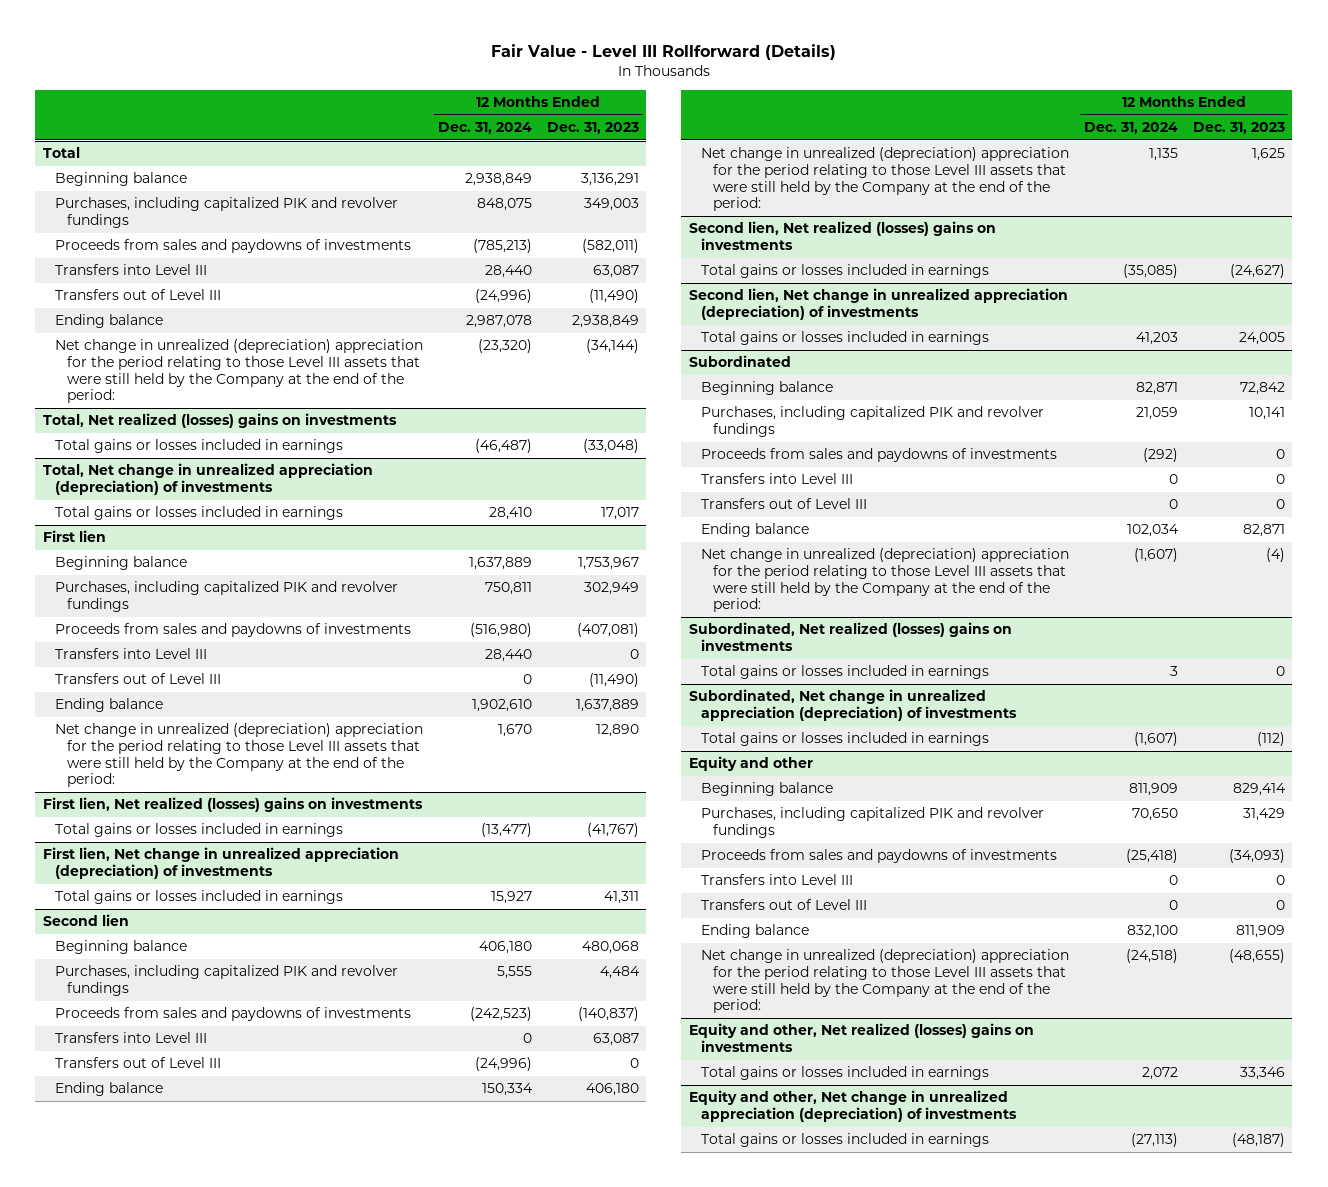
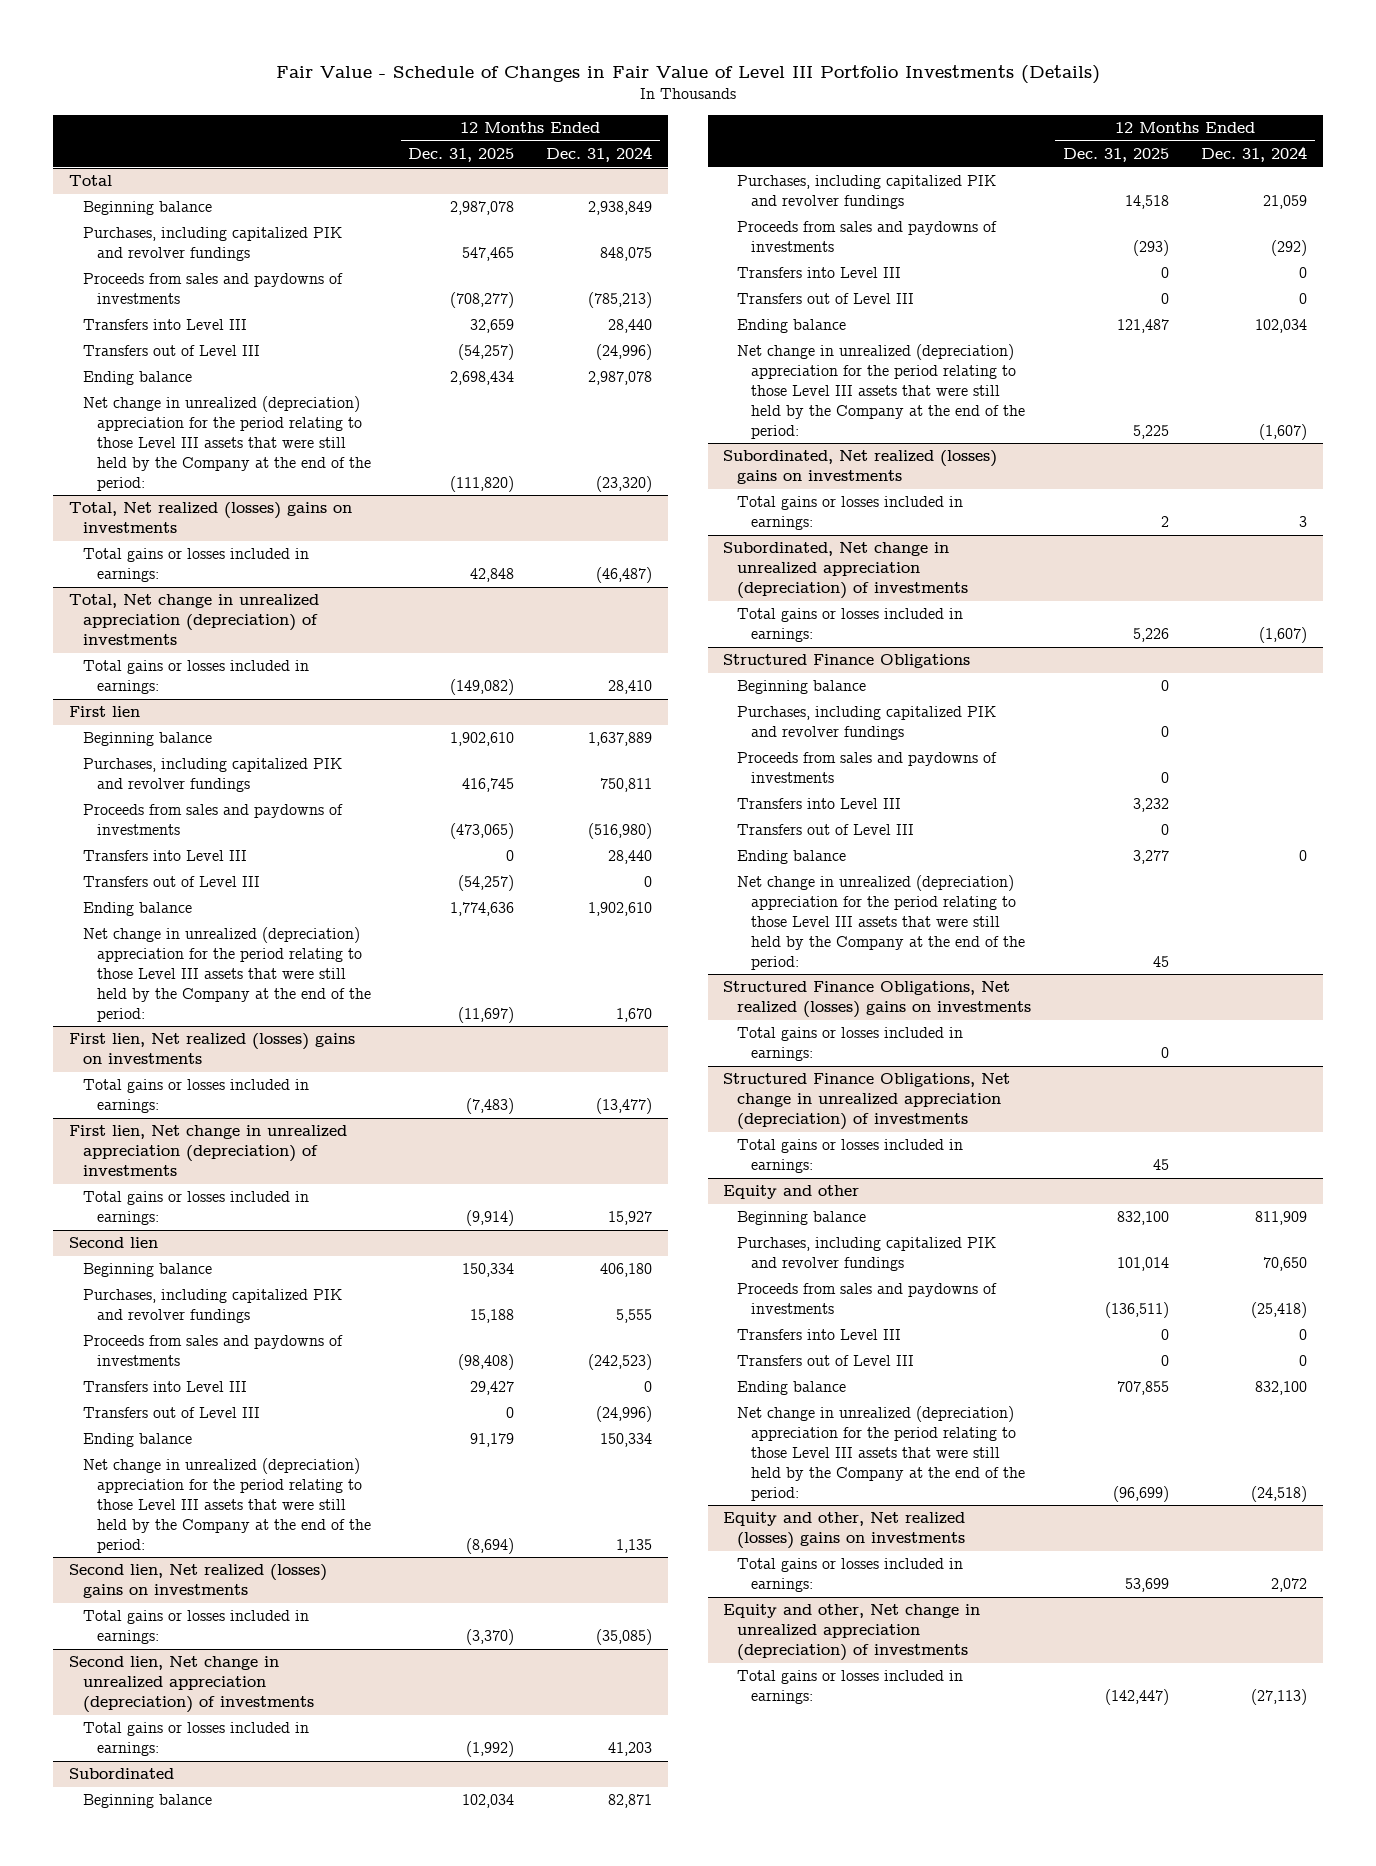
[490,43,836,60] Fair Value - Level III Rollforward (Details) -> [275,64,1100,84] Fair Value - Schedule of Changes in Fair Value of Level III Portfolio Investments (Details)
[546,122,639,135] Dec. 31, 2023 -> none
none -> [408,147,515,162] Dec. 31, 2025
[54,439,343,454] Total gains or losses included in earnings -> [82,548,309,583] Total gains or losses included in earnings:
[54,506,343,521] Total gains or losses included in earnings -> [82,660,309,695] Total gains or losses included in earnings:
[54,823,343,838] Total gains or losses included in earnings -> [82,1079,309,1114] Total gains or losses included in earnings:
[54,890,343,905] Total gains or losses included in earnings -> [82,1191,309,1226] Total gains or losses included in earnings:
[700,264,989,279] Total gains or losses included in earnings -> [82,1610,309,1645] Total gains or losses included in earnings:
[700,331,989,346] Total gains or losses included in earnings -> [82,1722,309,1757] Total gains or losses included in earnings:
[700,665,989,680] Total gains or losses included in earnings -> [737,496,964,531] Total gains or losses included in earnings:
[700,732,989,747] Total gains or losses included in earnings -> [737,608,964,643] Total gains or losses included in earnings:
none -> [723,654,971,669] Structured Finance Obligations
none -> [737,680,867,695] Beginning balance
none -> [737,706,997,741] Purchases, including capitalized PIK and revolver fundings
none -> [737,752,998,784] Proceeds from sales and paydowns of investments
none -> [737,798,902,810] Transfers into Level III
none -> [737,824,915,836] Transfers out of Level III
none -> [737,850,847,865] Ending balance
none -> [737,875,1026,970] Net change in unrealized (depreciation) appreciation for the period relating to those Level III assets that were still held by the Company at the end of the period:
none -> [723,981,1032,1019] Structured Finance Obligations, Net realized (losses) gains on investments
none -> [737,1027,964,1062] Total gains or losses included in earnings:
none -> [723,1073,1011,1131] Structured Finance Obligations, Net change in unrealized appreciation (depreciation) of investments
none -> [737,1139,964,1174] Total gains or losses included in earnings:
[700,1066,989,1081] Total gains or losses included in earnings -> [737,1558,964,1593] Total gains or losses included in earnings:
[700,1133,989,1148] Total gains or losses included in earnings -> [737,1670,964,1705] Total gains or losses included in earnings:

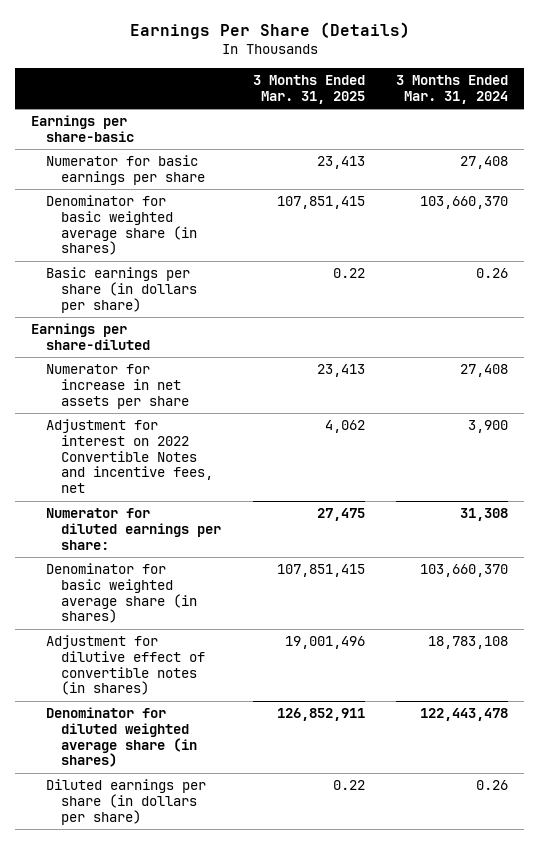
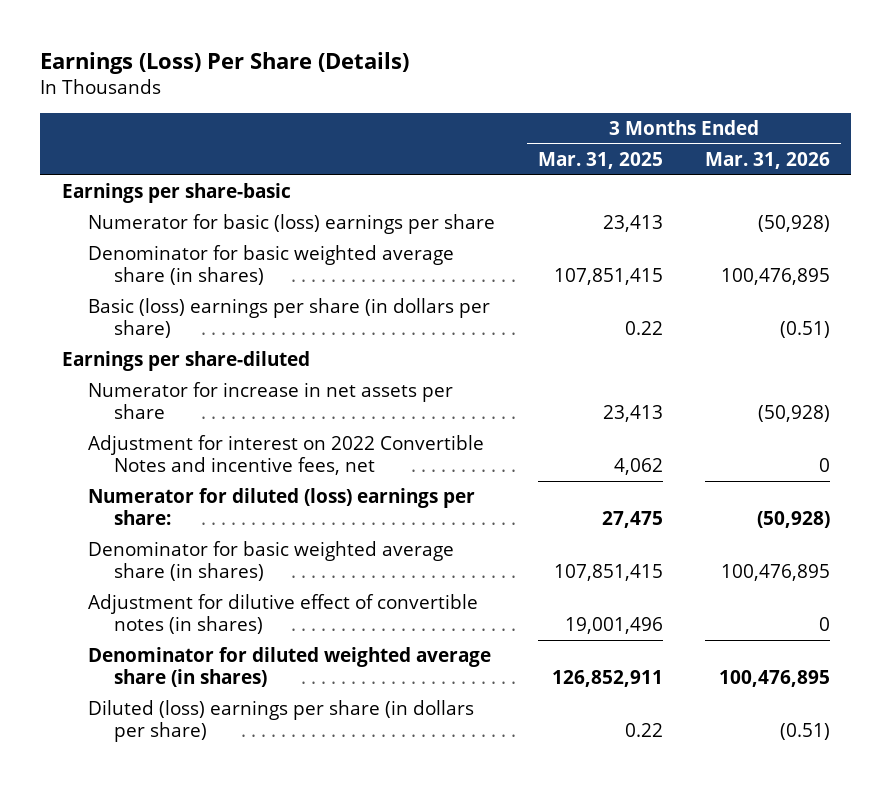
[129,22,410,40] Earnings Per Share (Details) -> [40,52,410,75] Earnings (Loss) Per Share (Details)
[396,75,509,104] 3 Months Ended Mar. 31, 2024 -> none
none -> [705,151,831,169] Mar. 31, 2026
[46,155,206,186] Numerator for basic earnings per share -> [87,214,495,235] Numerator for basic (loss) earnings per share
[46,267,198,313] Basic earnings per share (in dollars per share) -> [87,298,490,339] Basic (loss) earnings per share (in dollars per share)
[46,508,222,550] Numerator for diluted earnings per share: -> [87,488,475,526] Numerator for diluted (loss) earnings per share:
[46,779,207,825] Diluted earnings per share (in dollars per share) -> [87,700,474,743] Diluted (loss) earnings per share (in dollars per share)

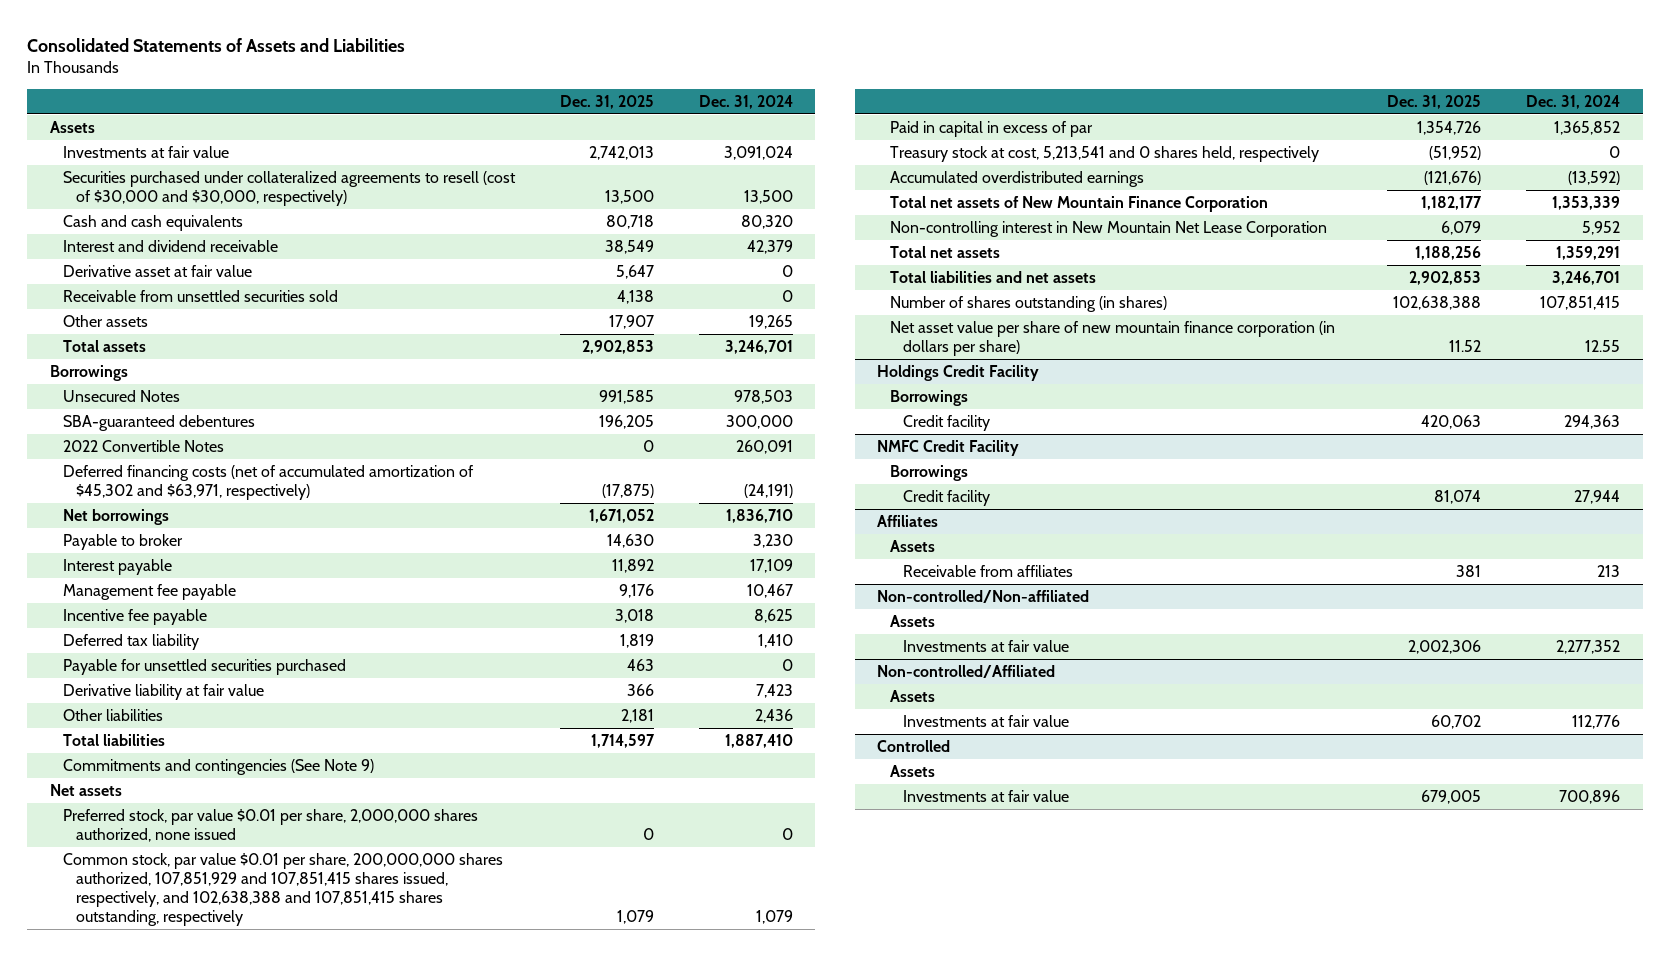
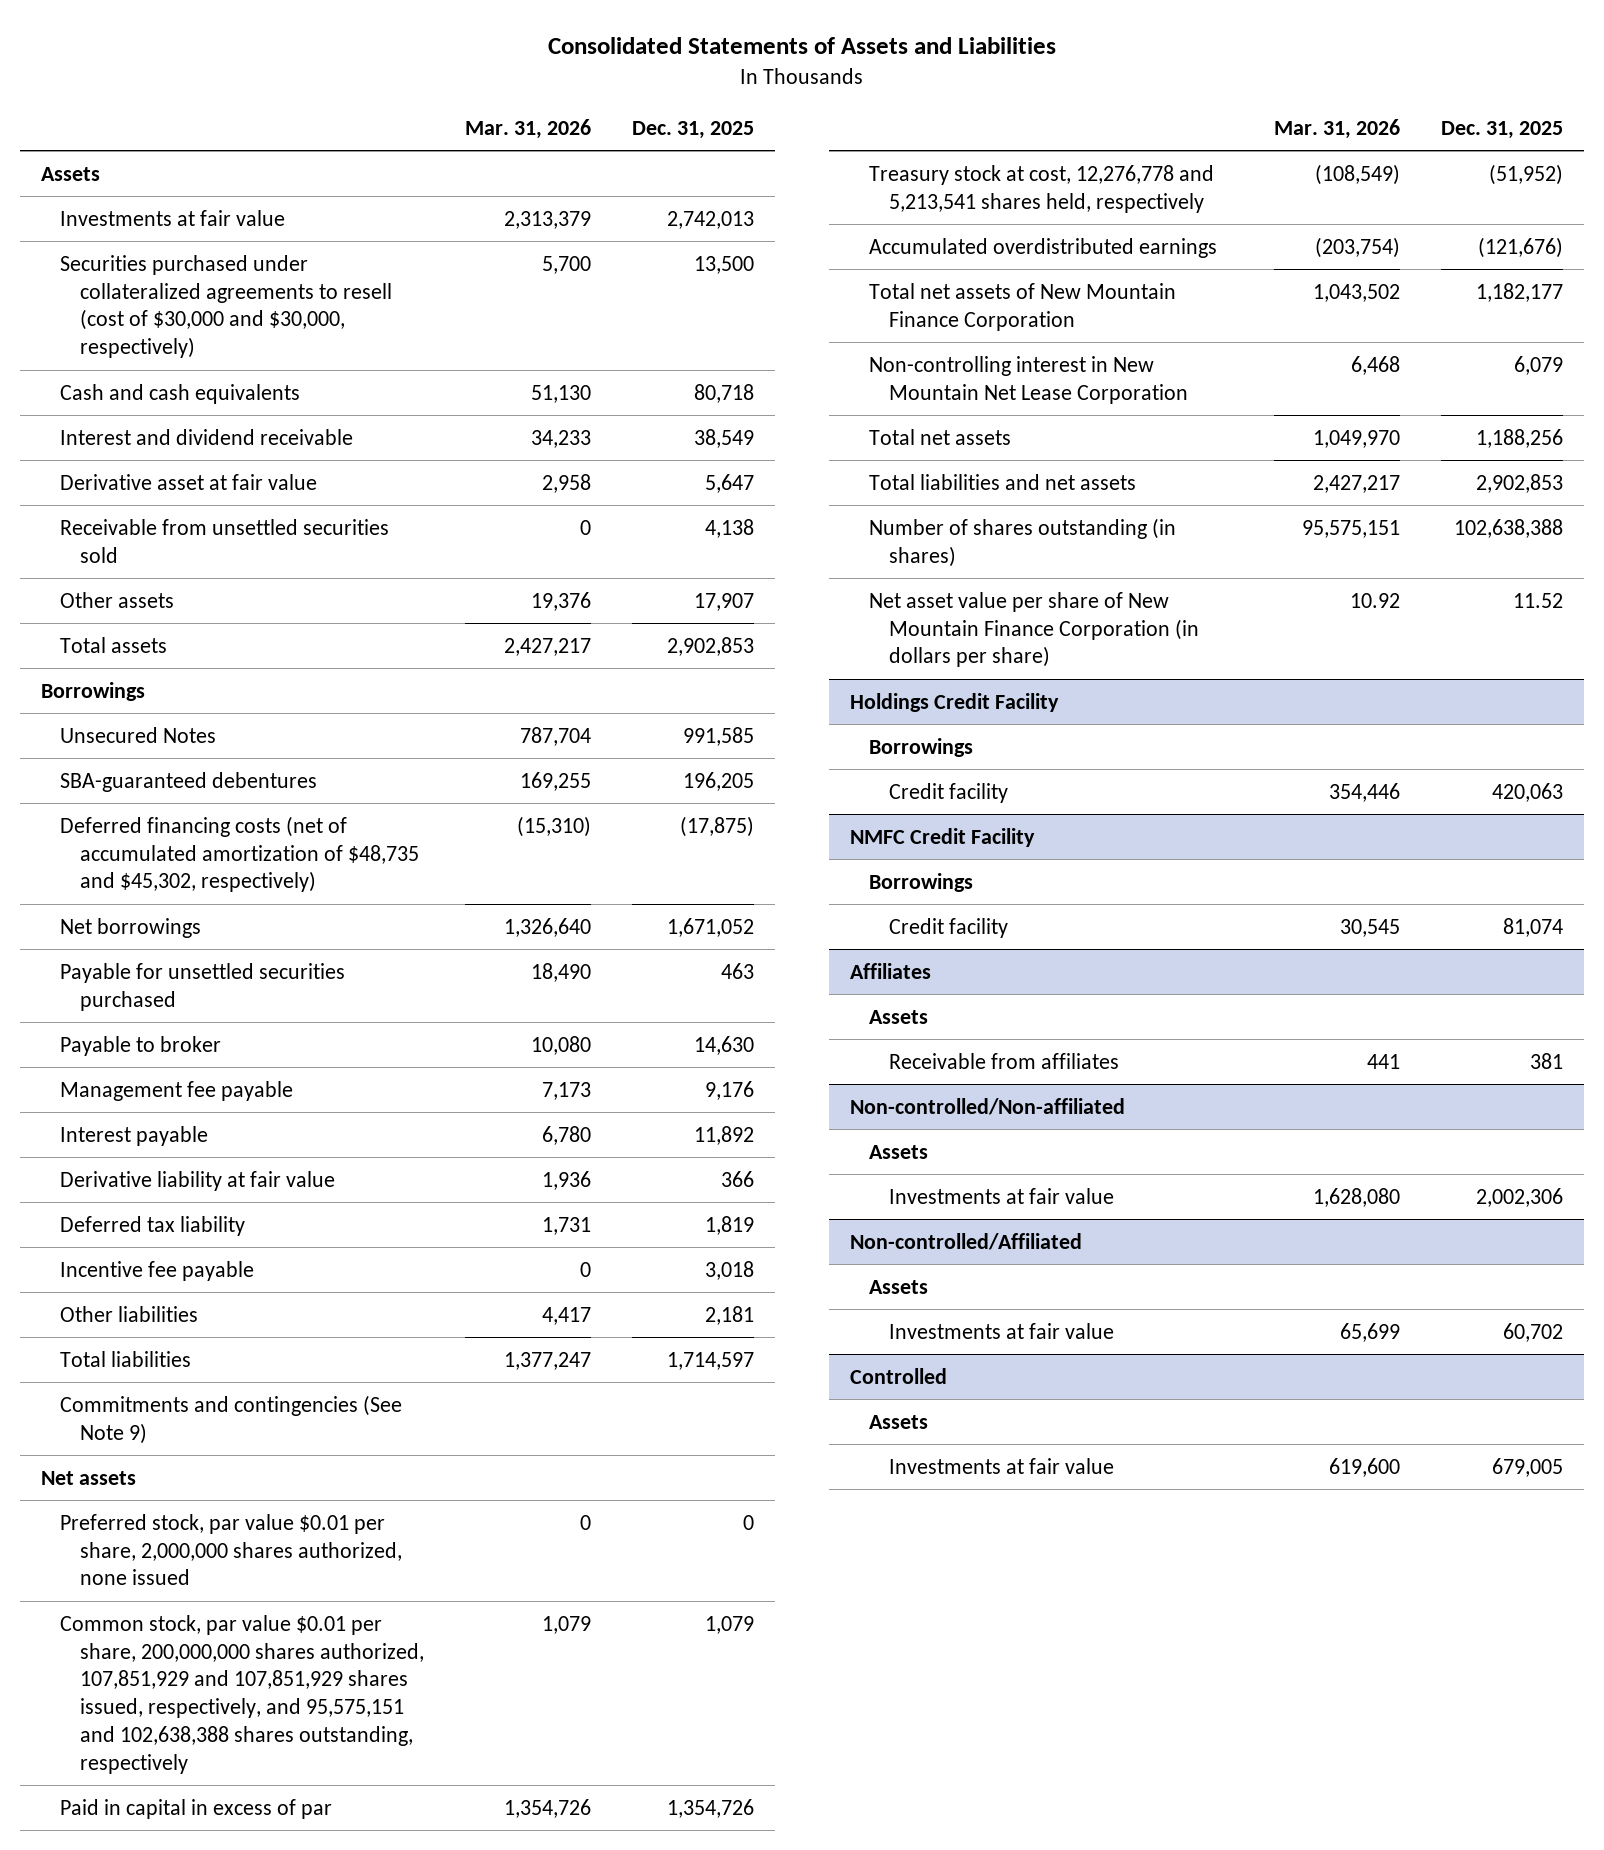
[698,95,793,110] Dec. 31, 2024 -> none
none -> [464,119,591,140] Mar. 31, 2026
[62,439,224,452] 2022 Convertible Notes -> none
[62,464,474,500] Deferred financing costs (net of accumulated amortization of $45,302 and $63,971, respectively) -> [60,815,419,893] Deferred financing costs (net of accumulated amortization of $48,735 and $45,302, respectively)
[62,658,346,675] Payable for unsettled securities purchased -> [60,962,346,1011] Payable for unsettled securities purchased
[62,558,172,575] Interest payable -> [60,1125,209,1146] Interest payable
[62,633,199,650] Deferred tax liability -> [60,1215,246,1236] Deferred tax liability
[62,608,207,625] Incentive fee payable -> [60,1260,255,1281] Incentive fee payable
[62,852,503,926] Common stock, par value $0.01 per share, 200,000,000 shares authorized, 107,851,929 and 107,851,415 shares issued, respectively, and 102,638,388 and 107,851,415 shares outstanding, respectively -> [60,1614,424,1775] Common stock, par value $0.01 per share, 200,000,000 shares authorized, 107,851,929 and 107,851,929 shares issued, respectively, and 95,575,151 and 102,638,388 shares outstanding, respectively
[890,145,1320,162] Treasury stock at cost, 5,213,541 and 0 shares held, respectively -> [869,164,1215,213] Treasury stock at cost, 12,276,778 and 5,213,541 shares held, respectively
[890,320,1336,356] Net asset value per share of new mountain finance corporation (in dollars per share) -> [869,591,1200,668] Net asset value per share of New Mountain Finance Corporation (in dollars per share)

